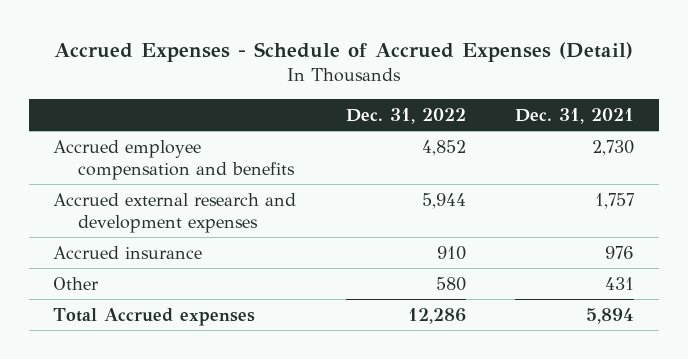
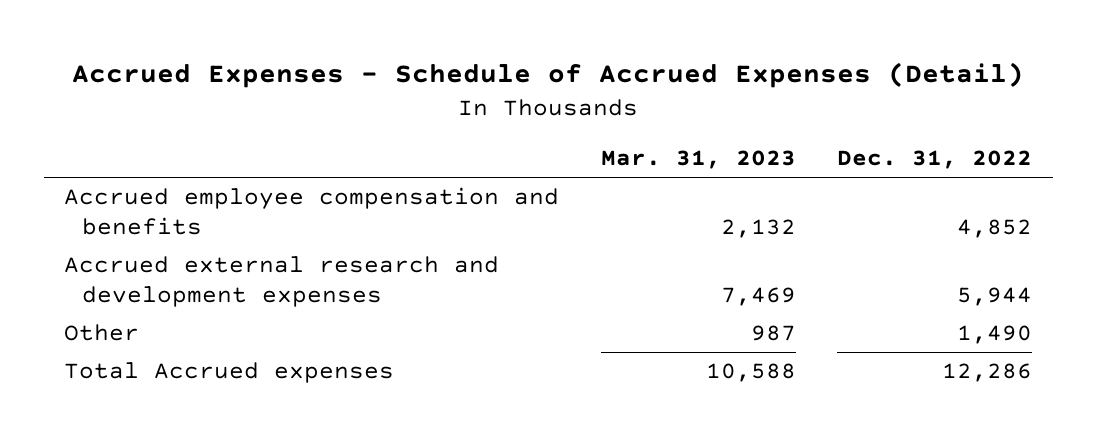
[515,107,635,124] Dec. 31, 2021 -> none
none -> [600,150,796,170] Mar. 31, 2023
[53,245,203,259] Accrued insurance -> none
[435,276,466,291] 580 -> [957,325,1033,345] 1,490

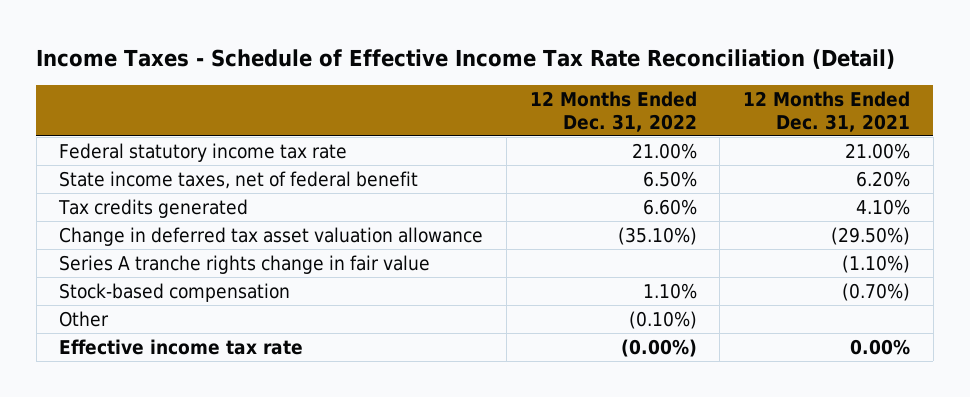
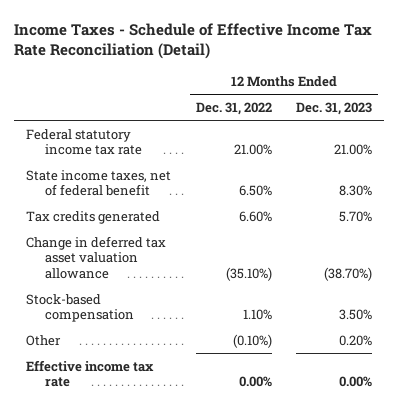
[743,90,911,132] 12 Months Ended Dec. 31, 2021 -> none
none -> [295,102,372,116] Dec. 31, 2023
[59,254,431,274] Series A tranche rights change in fair value -> none
[620,338,697,357] (0.00%) -> [238,376,272,388] 0.00%

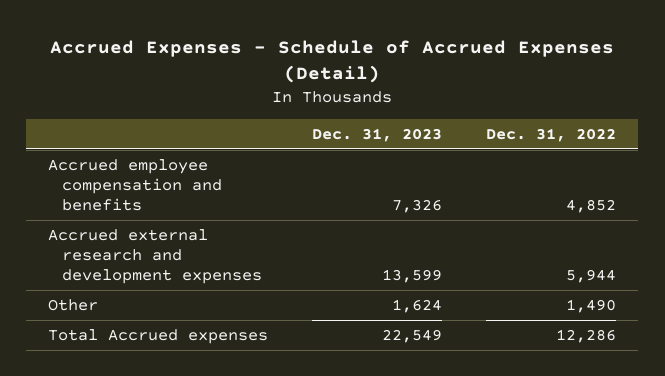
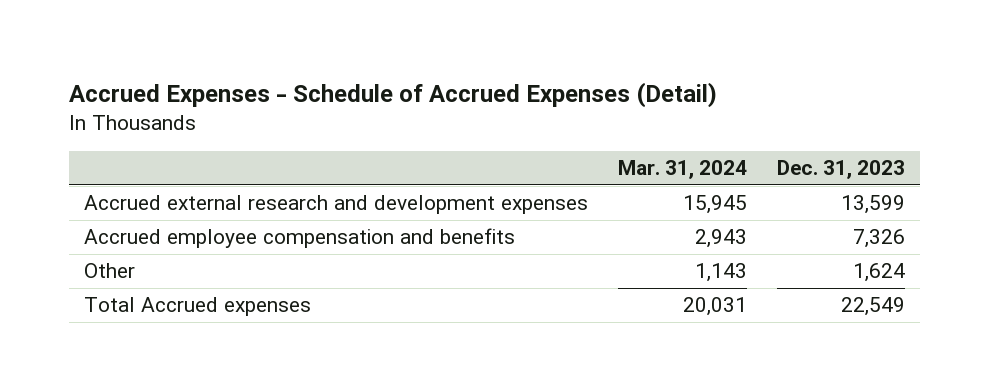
[486,127,617,142] Dec. 31, 2022 -> none
none -> [618,160,748,180] Mar. 31, 2024
[48,158,223,212] Accrued employee compensation and benefits -> [84,228,516,249] Accrued employee compensation and benefits

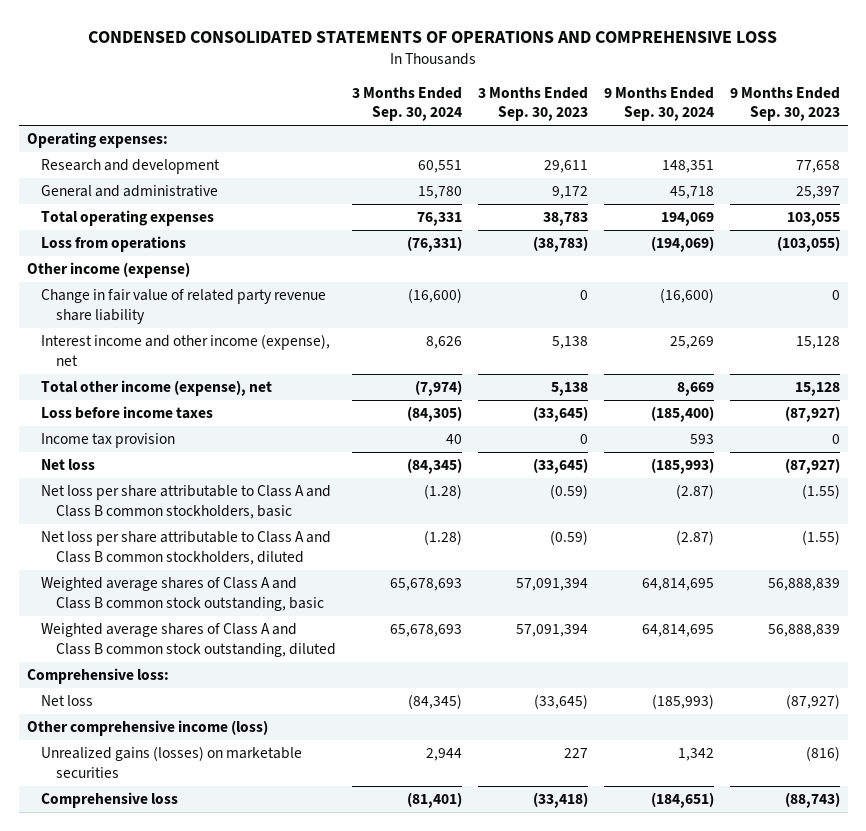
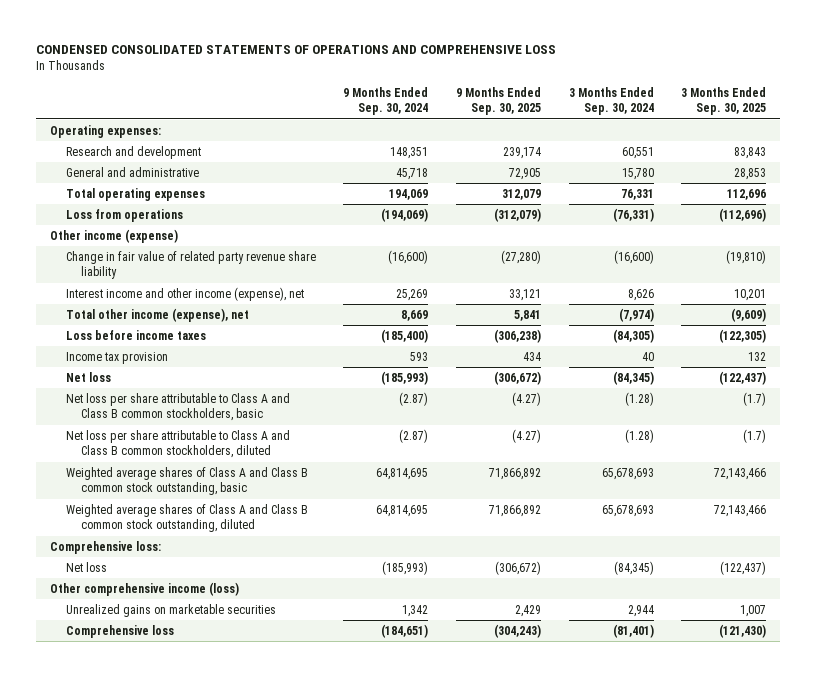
[477,86,588,122] 3 Months Ended Sep. 30, 2023 -> none
[729,86,840,122] 9 Months Ended Sep. 30, 2023 -> none
none -> [456,87,542,116] 9 Months Ended Sep. 30, 2025
none -> [681,87,767,116] 3 Months Ended Sep. 30, 2025
[41,746,303,778] Unrealized gains (losses) on marketable securities -> [65,603,276,617] Unrealized gains on marketable securities

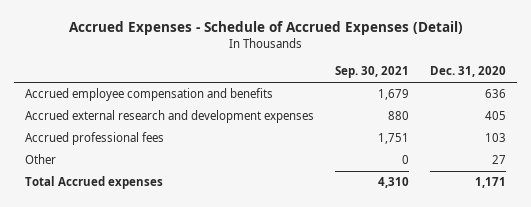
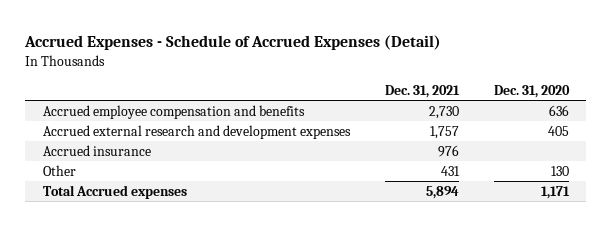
[335,66,410,79] Sep. 30, 2021 -> none
none -> [384,84,460,98] Dec. 31, 2021
[24,132,164,146] Accrued professional fees -> none
none -> [42,144,151,156] Accrued insurance
[492,155,507,165] 27 -> [550,165,569,176] 130

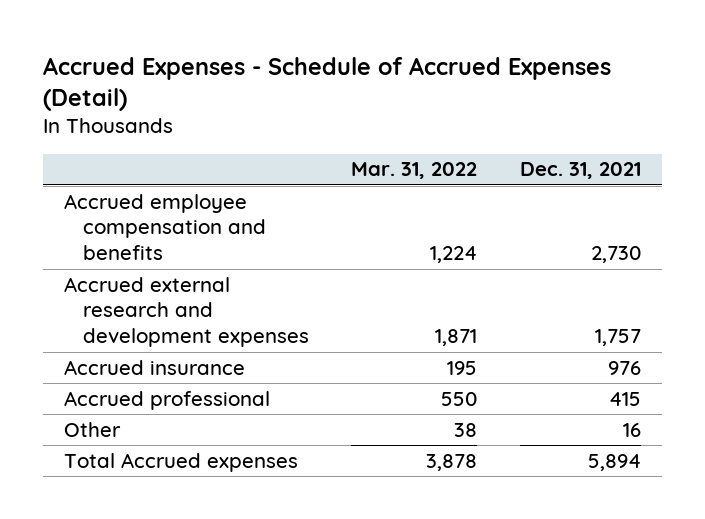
[493,84,570,98] Dec. 31, 2020 -> none
none -> [351,162,478,180] Mar. 31, 2022
none -> [64,390,271,410] Accrued professional
[440,165,460,176] 431 -> [622,422,641,437] 16

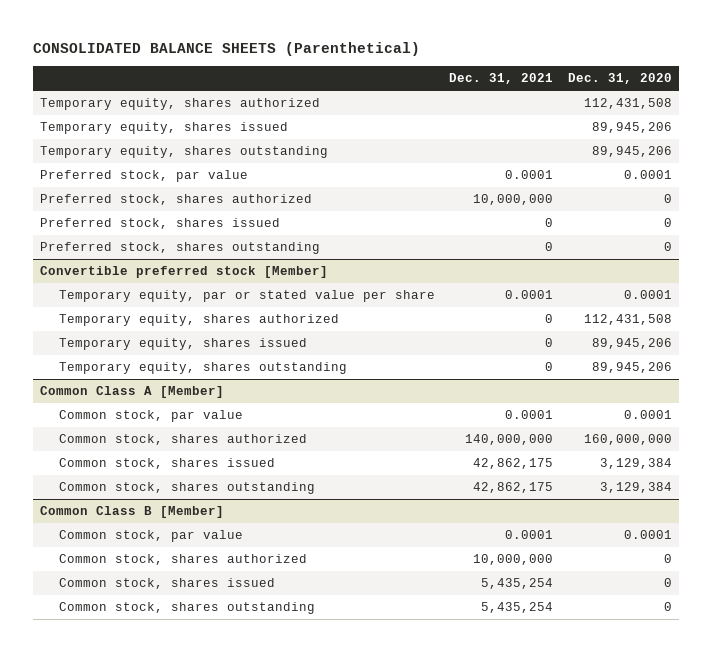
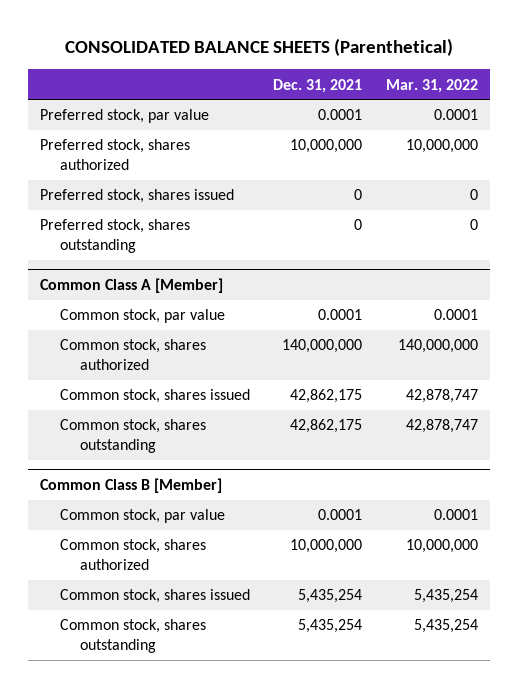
[567,73,672,85] Dec. 31, 2020 -> none
none -> [386,78,479,93] Mar. 31, 2022
[40,98,321,111] Temporary equity, shares authorized -> none
[40,122,289,135] Temporary equity, shares issued -> none
[40,146,329,159] Temporary equity, shares outstanding -> none
[40,266,329,279] Convertible preferred stock [Member] -> none
[58,290,435,303] Temporary equity, par or stated value per share -> none
[58,314,339,327] Temporary equity, shares authorized -> none
[58,338,307,351] Temporary equity, shares issued -> none
[58,362,347,375] Temporary equity, shares outstanding -> none

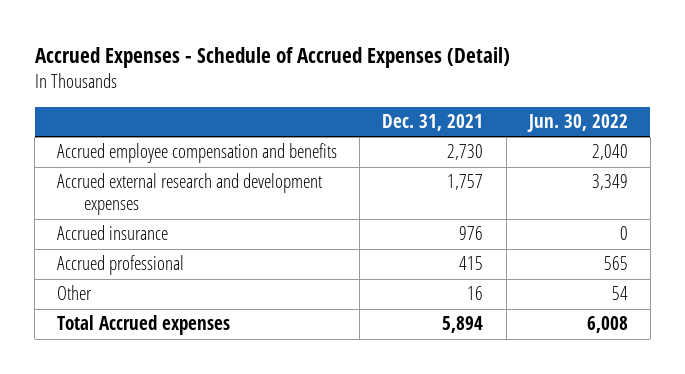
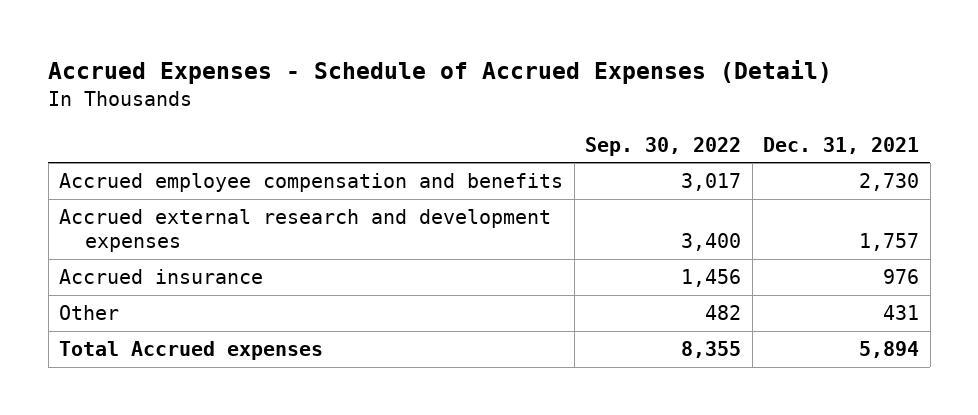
[526,113,628,132] Jun. 30, 2022 -> none
none -> [585,136,742,156] Sep. 30, 2022
[57,255,185,276] Accrued professional -> none
[467,286,484,301] 16 -> [883,305,920,321] 431

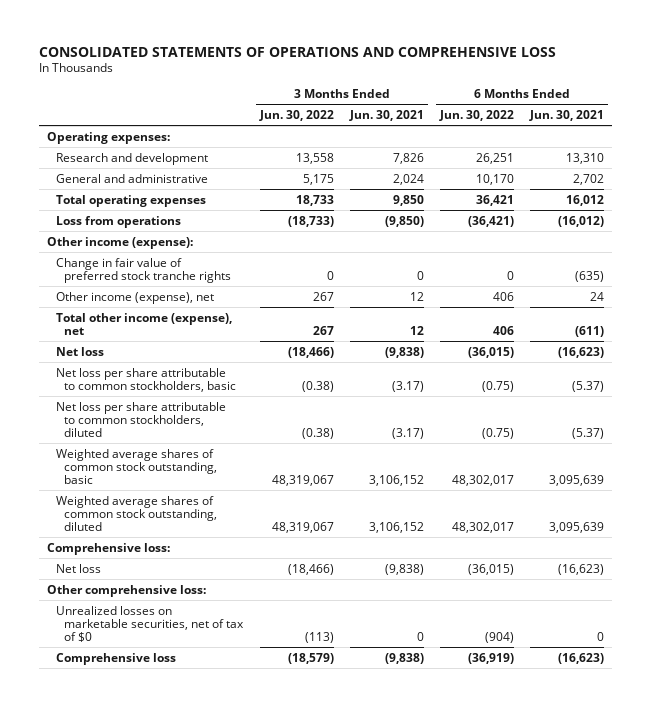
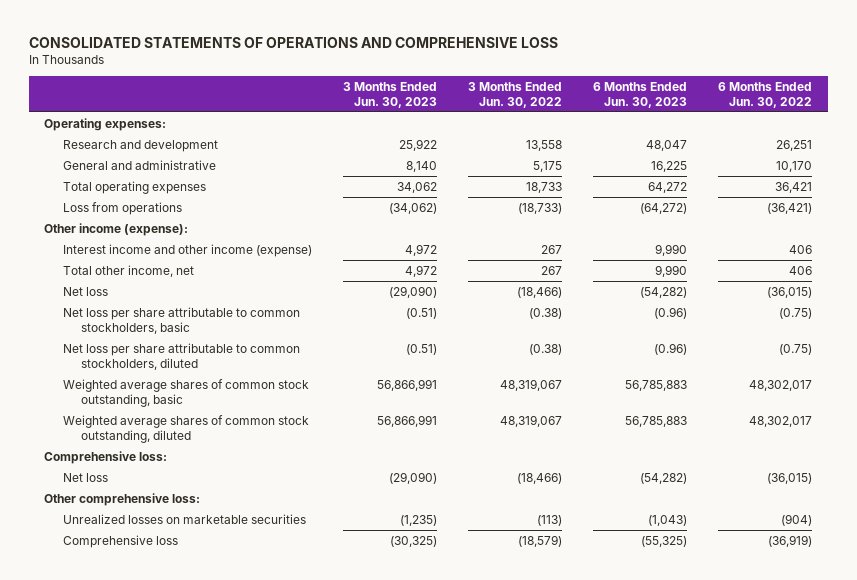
[348,110,424,122] Jun. 30, 2021 -> none
[528,110,604,122] Jun. 30, 2021 -> none
none -> [342,81,437,108] 3 Months Ended Jun. 30, 2023
none -> [593,81,688,108] 6 Months Ended Jun. 30, 2023
[55,257,232,283] Change in fair value of preferred stock tranche rights -> none
[55,291,214,304] Other income (expense), net -> [62,243,312,257] Interest income and other income (expense)
[55,312,232,335] Total other income (expense), net -> [62,264,194,277] Total other income, net
[55,605,245,643] Unrealized losses on marketable securities, net of tax of $0 -> [62,513,306,524] Unrealized losses on marketable securities

